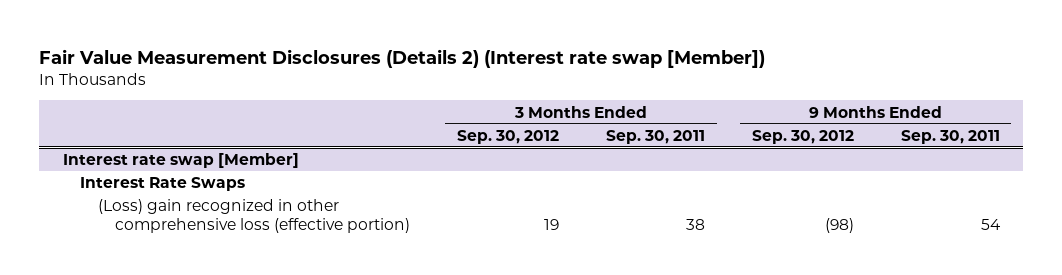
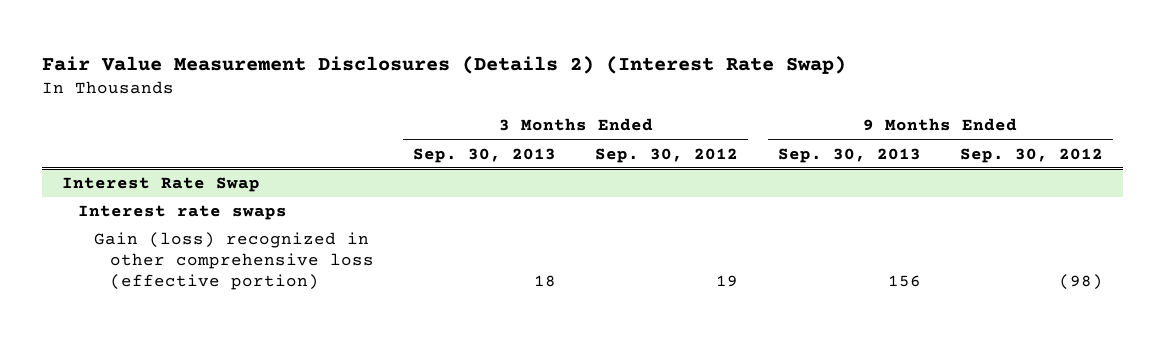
[39,48,766,68] Fair Value Measurement Disclosures (Details 2) (Interest rate swap [Member]) -> [42,55,847,74] Fair Value Measurement Disclosures (Details 2) (Interest Rate Swap)
[605,129,705,144] Sep. 30, 2011 -> none
[900,129,1000,144] Sep. 30, 2011 -> none
none -> [413,147,557,163] Sep. 30, 2013
none -> [777,147,921,163] Sep. 30, 2013
[62,153,299,169] Interest rate swap [Member] -> [61,177,260,193] Interest Rate Swap
[80,177,246,192] Interest Rate Swaps -> [77,205,287,221] Interest rate swaps
[97,199,411,233] (Loss) gain recognized in other comprehensive loss (effective portion) -> [93,232,374,290] Gain (loss) recognized in other comprehensive loss (effective portion)

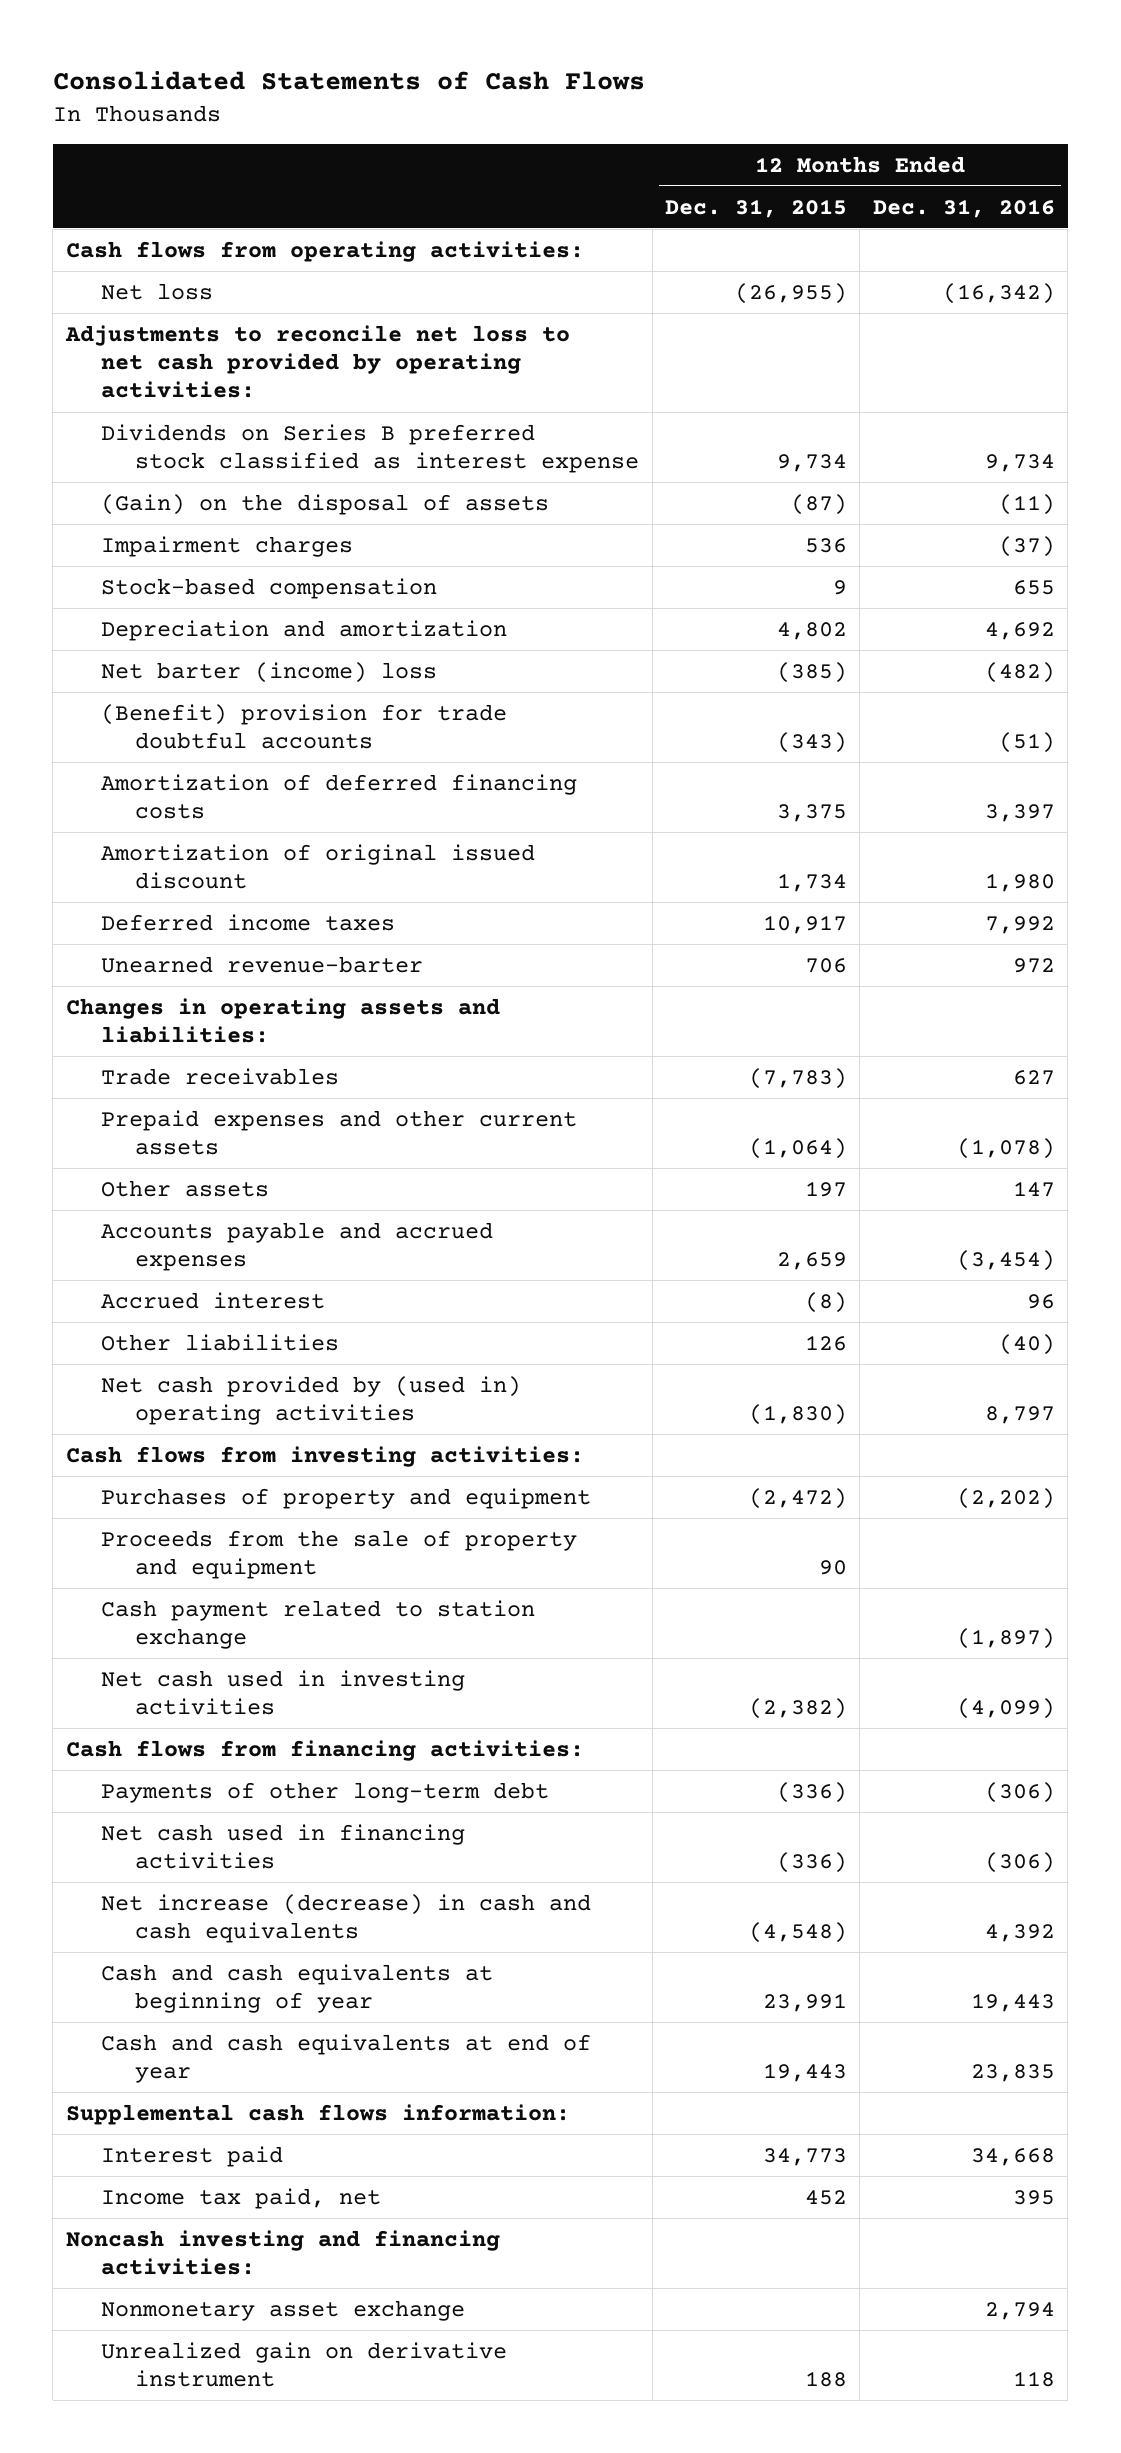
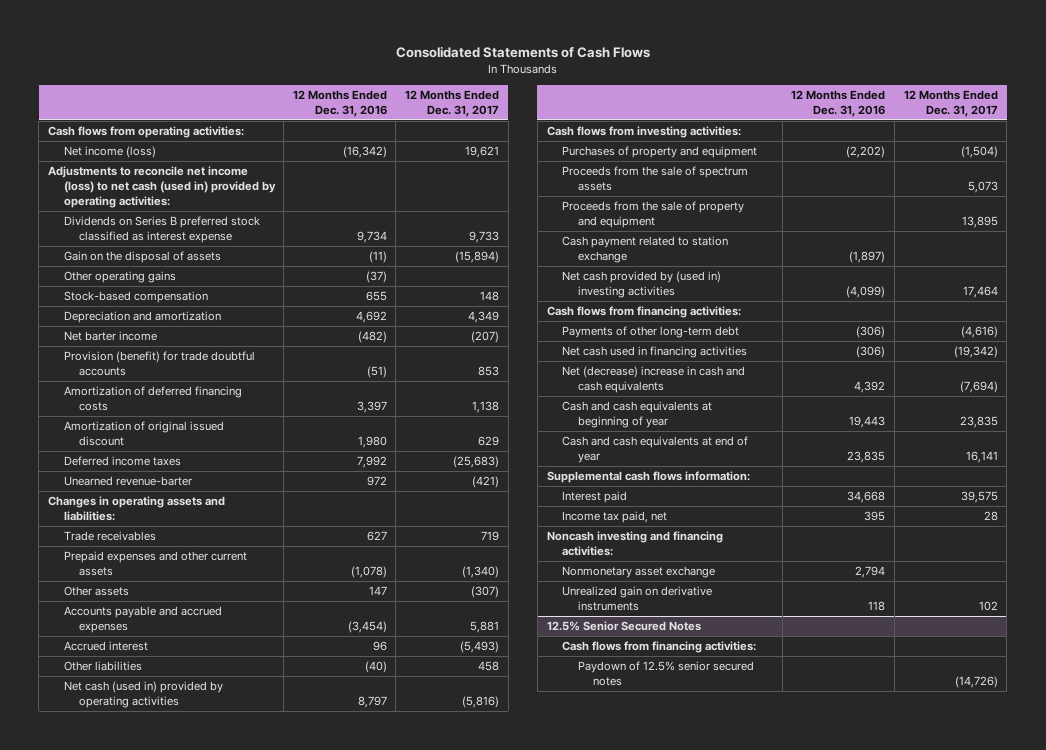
[665,198,848,218] Dec. 31, 2015 -> none
none -> [405,89,500,117] 12 Months Ended Dec. 31, 2017
[100,282,213,300] Net loss -> [63,146,156,159] Net income (loss)
[64,324,570,399] Adjustments to reconcile net loss to net cash provided by operating activities: -> [47,166,276,209] Adjustments to reconcile net income (loss) to net cash (used in) provided by operating activities:
[100,535,353,557] Impairment charges -> none
[100,493,549,515] (Gain) on the disposal of assets -> [63,251,221,264] Gain on the disposal of assets
none -> [63,271,176,284] Other operating gains
[100,661,437,683] Net barter (income) loss -> [63,331,157,342] Net barter income
[100,703,507,750] (Benefit) provision for trade doubtful accounts -> [63,351,255,377] Provision (benefit) for trade doubtful accounts
[100,1375,521,1426] Net cash provided by (used in) operating activities -> [63,681,223,709] Net cash (used in) provided by operating activities
none -> [562,166,749,192] Proceeds from the sale of spectrum assets
[100,1669,465,1716] Net cash used in investing activities -> [562,271,722,299] Net cash provided by (used in) investing activities
[100,1893,591,1944] Net increase (decrease) in cash and cash equivalents -> [562,366,746,394] Net (decrease) increase in cash and cash equivalents
[100,2341,507,2388] Unrealized gain on derivative instrument -> [562,586,713,612] Unrealized gain on derivative instruments
none -> [546,621,701,632] 12.5% Senior Secured Notes
none -> [562,641,757,654] Cash flows from financing activities:
none -> [577,661,754,687] Paydown of 12.5% senior secured notes

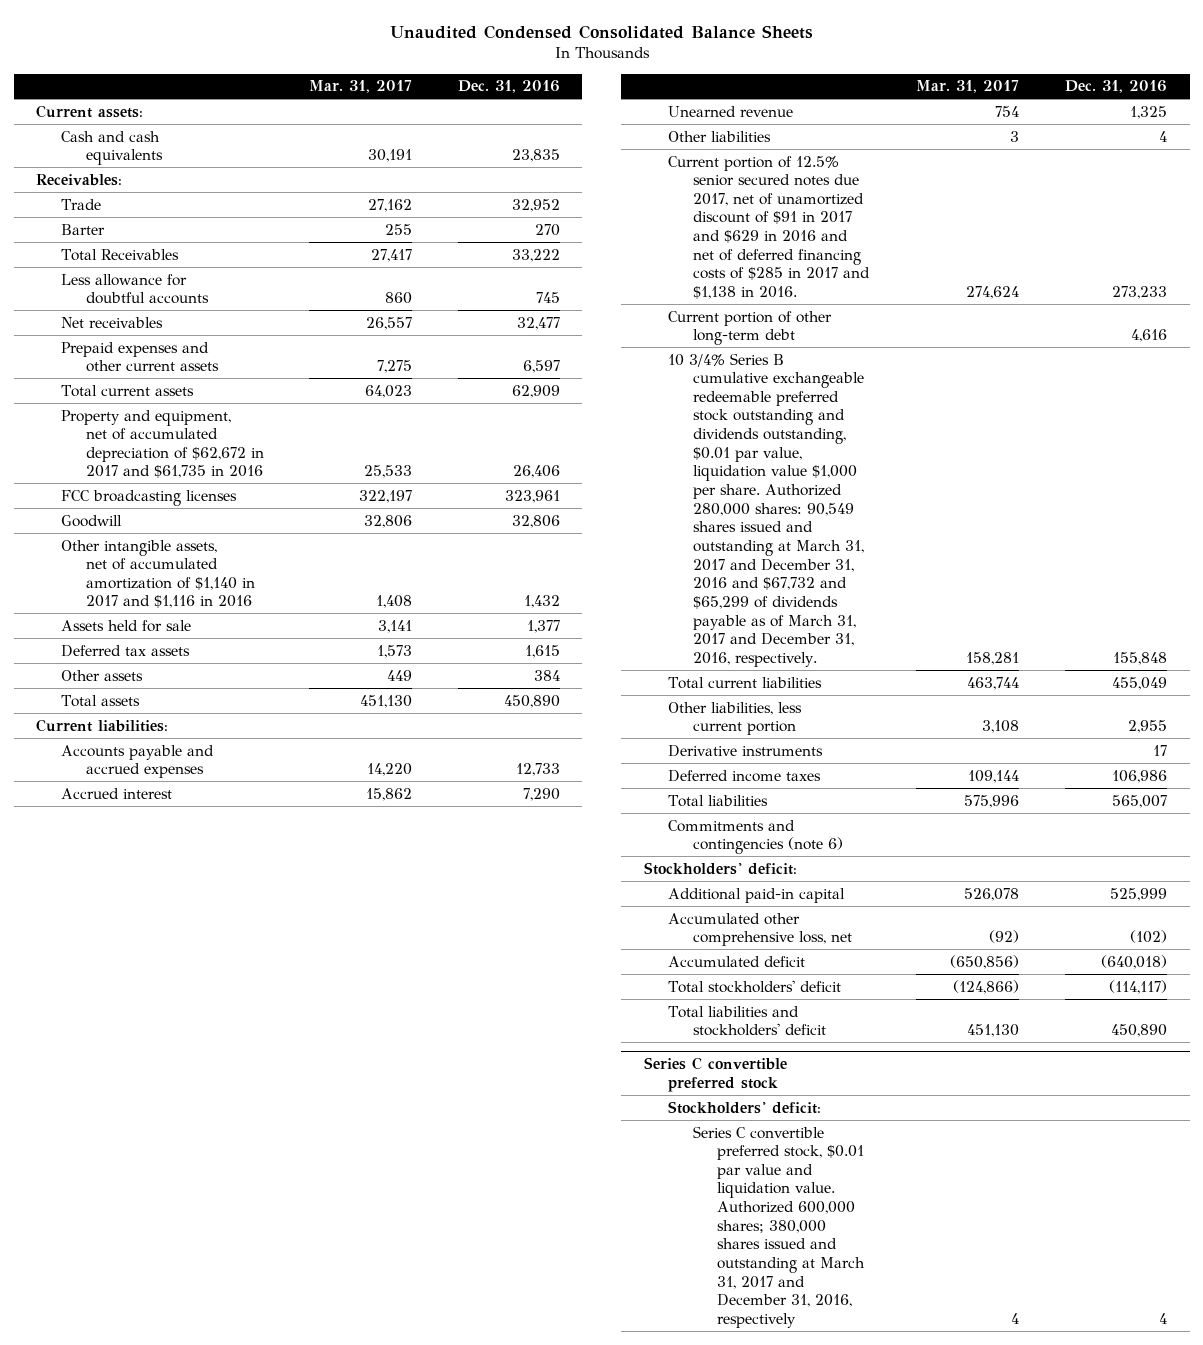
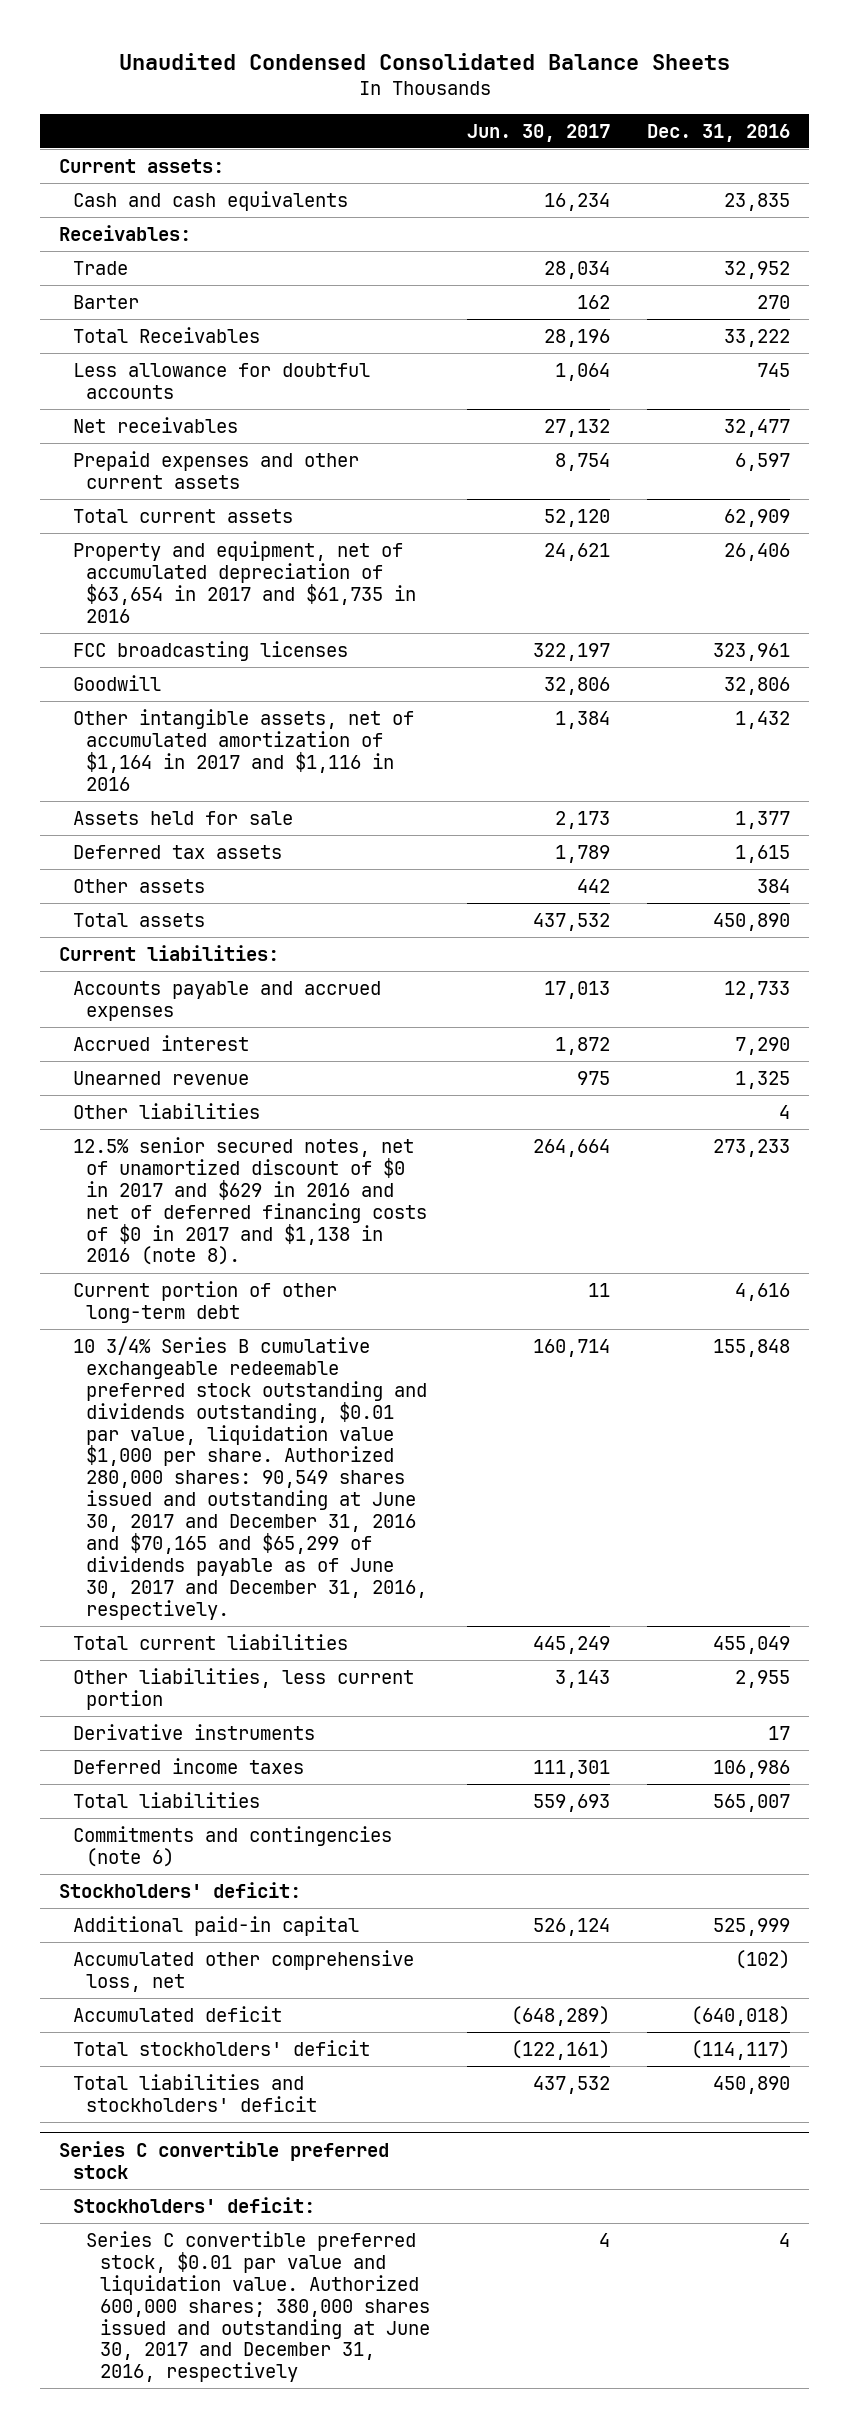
[309,80,413,94] Mar. 31, 2017 -> none
none -> [466,123,610,142] Jun. 30, 2017
[60,409,264,479] Property and equipment, net of accumulated depreciation of $62,672 in 2017 and $61,735 in 2016 -> [72,540,417,623] Property and equipment, net of accumulated depreciation of $63,654 in 2017 and $61,735 in 2016
[60,539,255,609] Other intangible assets, net of accumulated amortization of $1,140 in 2017 and $1,116 in 2016 -> [72,708,414,791] Other intangible assets, net of accumulated amortization of $1,164 in 2017 and $1,116 in 2016
[668,155,870,300] Current portion of 12.5% senior secured notes due 2017, net of unamortized discount of $91 in 2017 and $629 in 2016 and net of deferred financing costs of $285 in 2017 and $1,138 in 2016. -> [72,1136,428,1266] 12.5% senior secured notes, net of unamortized discount of $0 in 2017 and $629 in 2016 and net of deferred financing costs of $0 in 2017 and $1,138 in 2016 (note 8).
[668,352,864,667] 10 3/4% Series B cumulative exchangeable redeemable preferred stock outstanding and dividends outstanding, $0.01 par value, liquidation value $1,000 per share. Authorized 280,000 shares: 90,549 shares issued and outstanding at March 31, 2017 and December 31, 2016 and $67,732 and $65,299 of dividends payable as of March 31, 2017 and December 31, 2016, respectively. -> [72,1335,428,1620] 10 3/4% Series B cumulative exchangeable redeemable preferred stock outstanding and dividends outstanding, $0.01 par value, liquidation value $1,000 per share. Authorized 280,000 shares: 90,549 shares issued and outstanding at June 30, 2017 and December 31, 2016 and $70,165 and $65,299 of dividends payable as of June 30, 2017 and December 31, 2016, respectively.
[692,1125,866,1328] Series C convertible preferred stock, $0.01 par value and liquidation value. Authorized 600,000 shares; 380,000 shares issued and outstanding at March 31, 2017 and December 31, 2016, respectively -> [86,2230,430,2383] Series C convertible preferred stock, $0.01 par value and liquidation value. Authorized 600,000 shares; 380,000 shares issued and outstanding at June 30, 2017 and December 31, 2016, respectively

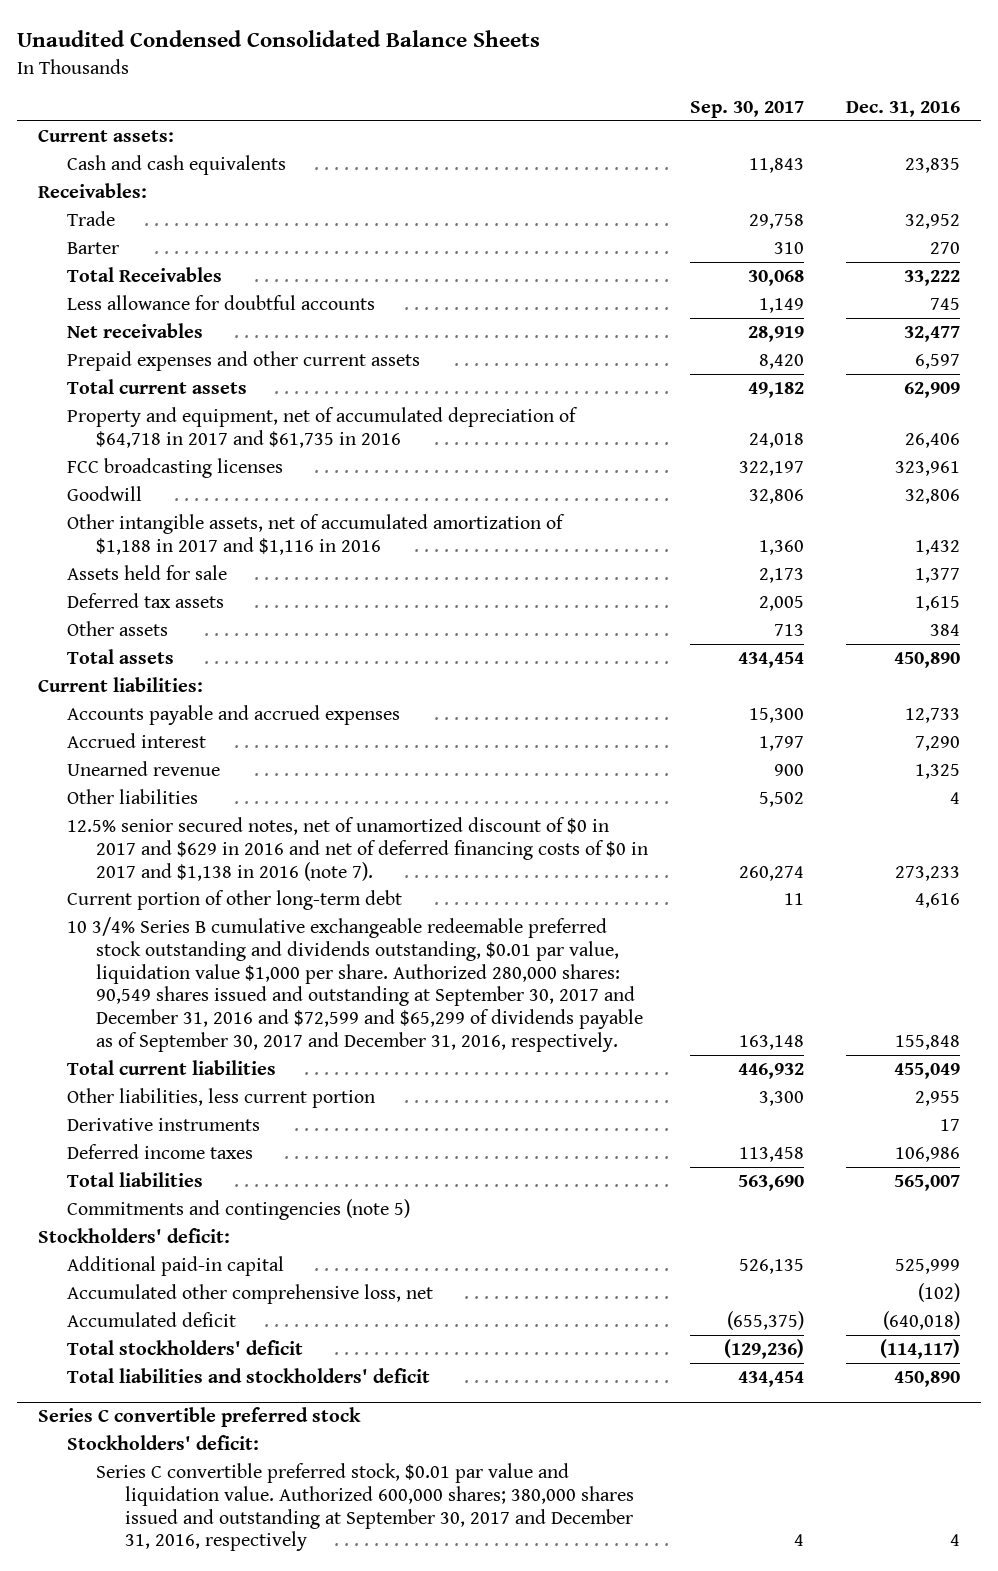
[466,123,610,142] Jun. 30, 2017 -> none
none -> [689,101,804,119] Sep. 30, 2017
[72,540,417,623] Property and equipment, net of accumulated depreciation of $63,654 in 2017 and $61,735 in 2016 -> [66,406,578,448] Property and equipment, net of accumulated depreciation of $64,718 in 2017 and $61,735 in 2016
[72,708,414,791] Other intangible assets, net of accumulated amortization of $1,164 in 2017 and $1,116 in 2016 -> [66,513,565,555] Other intangible assets, net of accumulated amortization of $1,188 in 2017 and $1,116 in 2016
[72,1136,428,1266] 12.5% senior secured notes, net of unamortized discount of $0 in 2017 and $629 in 2016 and net of deferred financing costs of $0 in 2017 and $1,138 in 2016 (note 8). -> [66,816,648,881] 12.5% senior secured notes, net of unamortized discount of $0 in 2017 and $629 in 2016 and net of deferred financing costs of $0 in 2017 and $1,138 in 2016 (note 7).
[72,1335,428,1620] 10 3/4% Series B cumulative exchangeable redeemable preferred stock outstanding and dividends outstanding, $0.01 par value, liquidation value $1,000 per share. Authorized 280,000 shares: 90,549 shares issued and outstanding at June 30, 2017 and December 31, 2016 and $70,165 and $65,299 of dividends payable as of June 30, 2017 and December 31, 2016, respectively. -> [66,916,643,1053] 10 3/4% Series B cumulative exchangeable redeemable preferred stock outstanding and dividends outstanding, $0.01 par value, liquidation value $1,000 per share. Authorized 280,000 shares: 90,549 shares issued and outstanding at September 30, 2017 and December 31, 2016 and $72,599 and $65,299 of dividends payable as of September 30, 2017 and December 31, 2016, respectively.
[72,1825,392,1867] Commitments and contingencies (note 6) -> [66,1198,410,1220] Commitments and contingencies (note 5)
[86,2230,430,2383] Series C convertible preferred stock, $0.01 par value and liquidation value. Authorized 600,000 shares; 380,000 shares issued and outstanding at June 30, 2017 and December 31, 2016, respectively -> [95,1462,634,1552] Series C convertible preferred stock, $0.01 par value and liquidation value. Authorized 600,000 shares; 380,000 shares issued and outstanding at September 30, 2017 and December 31, 2016, respectively

